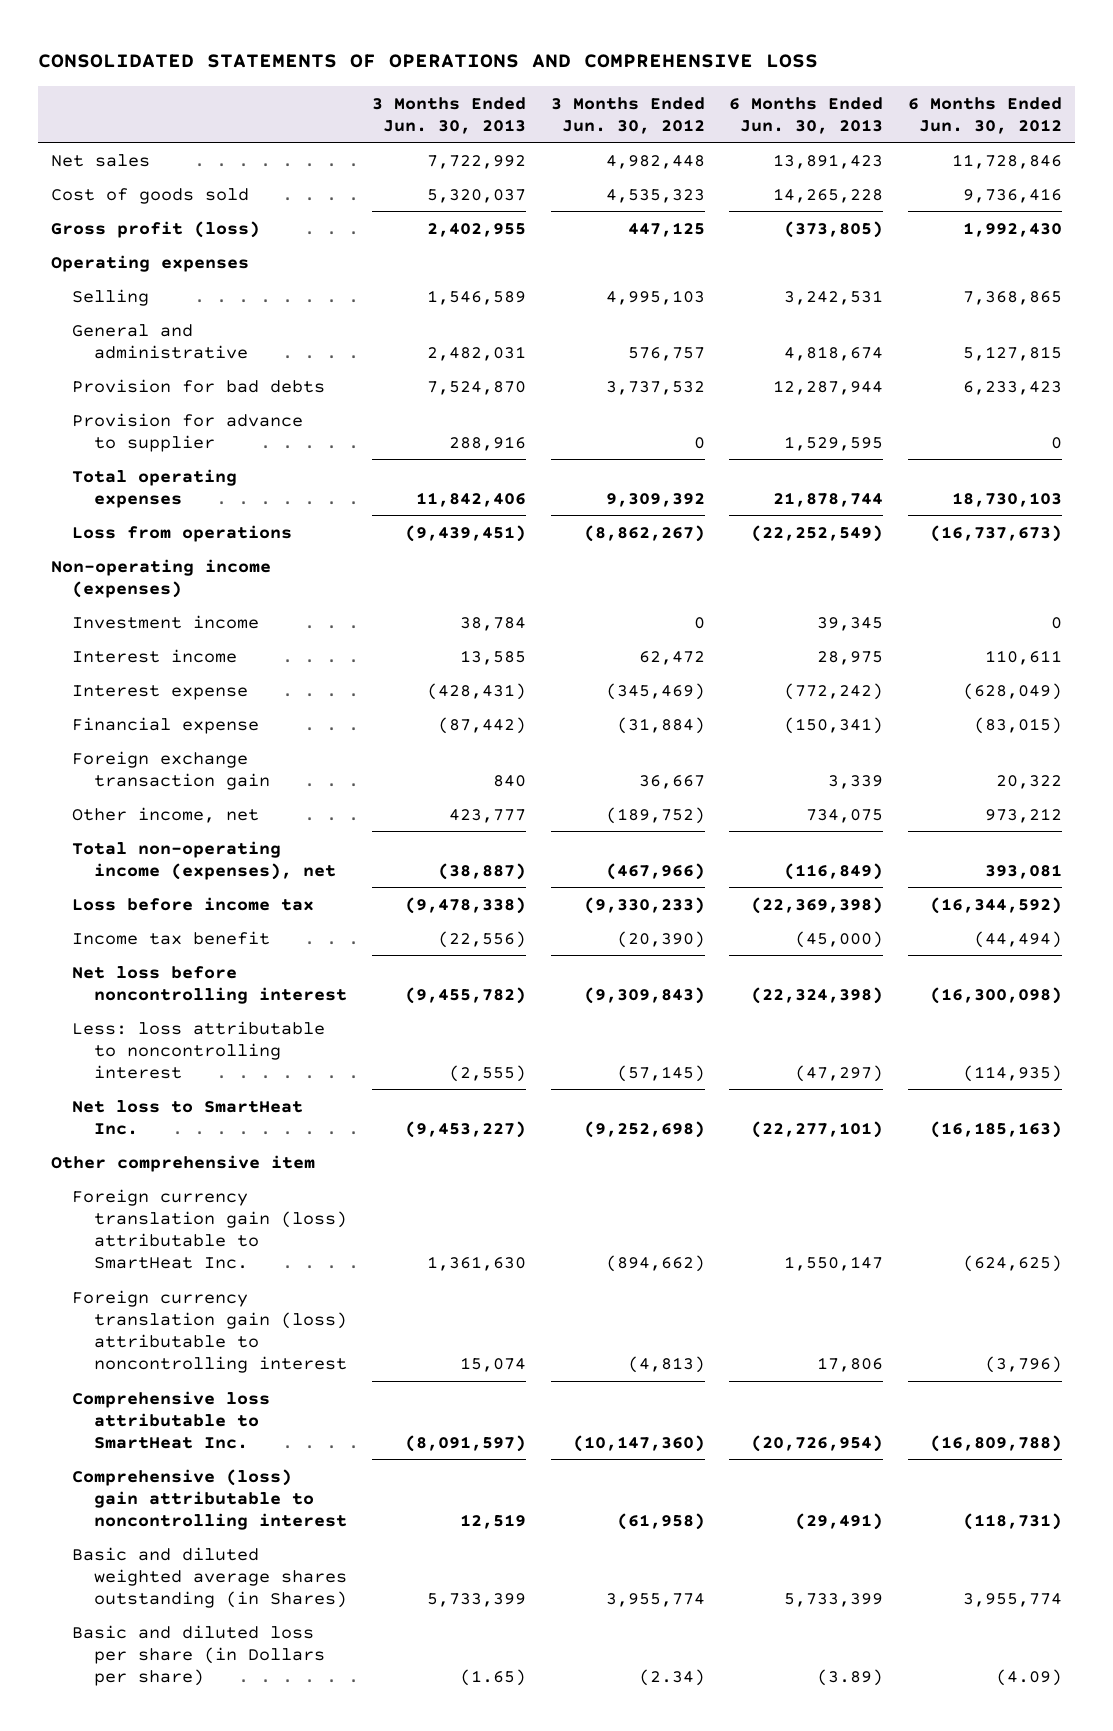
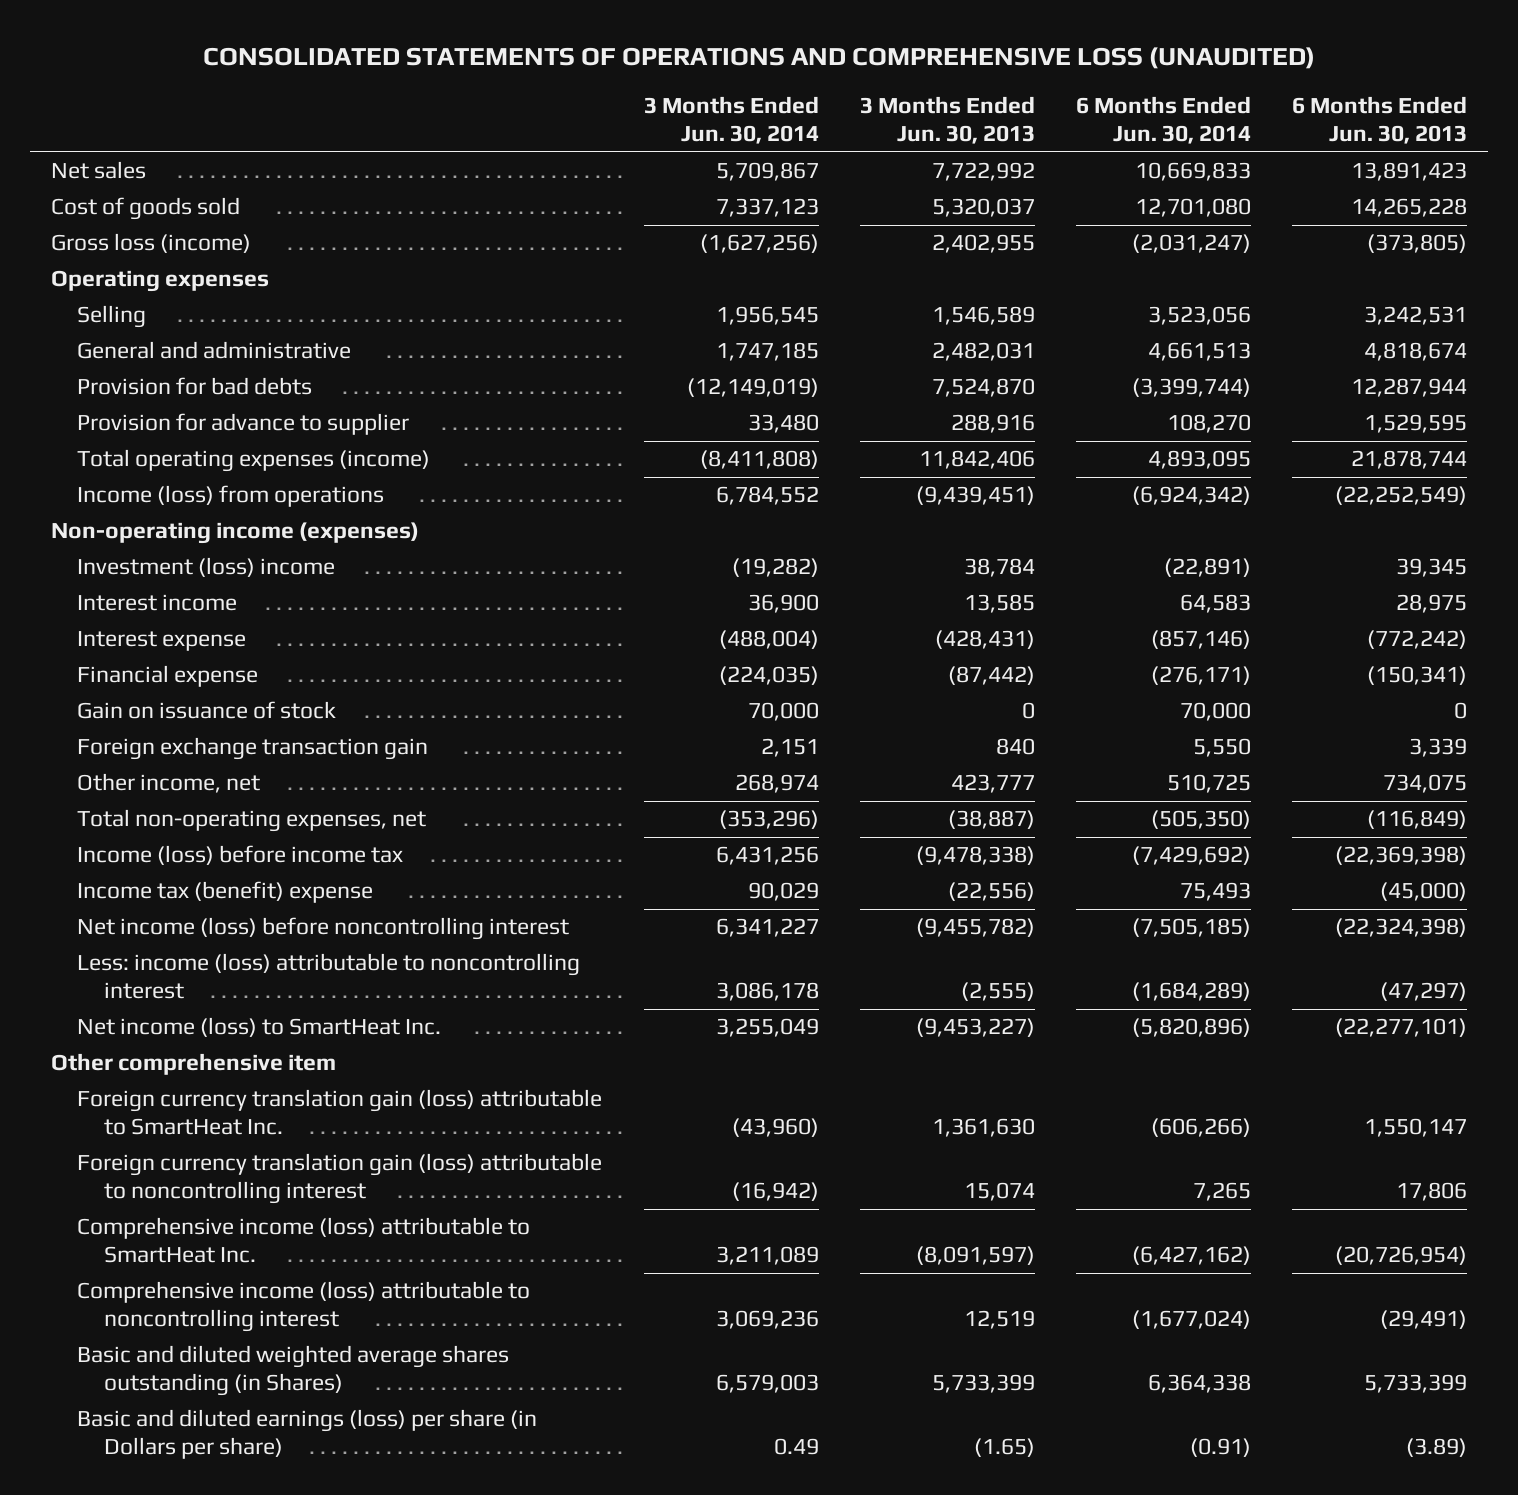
[38,54,819,69] CONSOLIDATED STATEMENTS OF OPERATIONS AND COMPREHENSIVE LOSS -> [202,47,1315,70] CONSOLIDATED STATEMENTS OF OPERATIONS AND COMPREHENSIVE LOSS (UNAUDITED)
[550,96,705,134] 3 Months Ended Jun. 30, 2012 -> none
[908,96,1063,134] 6 Months Ended Jun. 30, 2012 -> none
none -> [643,96,819,145] 3 Months Ended Jun. 30, 2014
none -> [1075,96,1251,145] 6 Months Ended Jun. 30, 2014
[50,220,260,238] Gross profit (loss) -> [50,233,251,254] Gross loss (income)
[72,468,238,508] Total operating expenses -> [77,449,431,473] Total operating expenses (income)
[72,524,293,542] Loss from operations -> [77,485,385,508] Income (loss) from operations
[72,614,260,629] Investment income -> [77,557,336,578] Investment (loss) income
none -> [77,701,337,720] Gain on issuance of stock
[72,840,337,880] Total non-operating income (expenses), net -> [77,809,427,833] Total non-operating expenses, net
[72,896,315,911] Loss before income tax -> [77,845,404,866] Income (loss) before income tax
[72,930,271,945] Income tax benefit -> [77,881,374,904] Income tax (benefit) expense
[72,965,348,1004] Net loss before noncontrolling interest -> [77,917,570,941] Net income (loss) before noncontrolling interest
[72,1020,326,1079] Less: loss attributable to noncontrolling interest -> [77,953,581,1000] Less: income (loss) attributable to noncontrolling interest
[72,1099,304,1135] Net loss to SmartHeat Inc. -> [77,1017,442,1038] Net income (loss) to SmartHeat Inc.
[72,1390,271,1449] Comprehensive loss attributable to SmartHeat Inc. -> [77,1217,531,1264] Comprehensive income (loss) attributable to SmartHeat Inc.
[72,1468,348,1530] Comprehensive (loss) gain attributable to noncontrolling interest -> [77,1281,531,1333] Comprehensive income (loss) attributable to noncontrolling interest
[72,1624,326,1686] Basic and diluted loss per share (in Dollars per share) -> [77,1409,538,1460] Basic and diluted earnings (loss) per share (in Dollars per share)

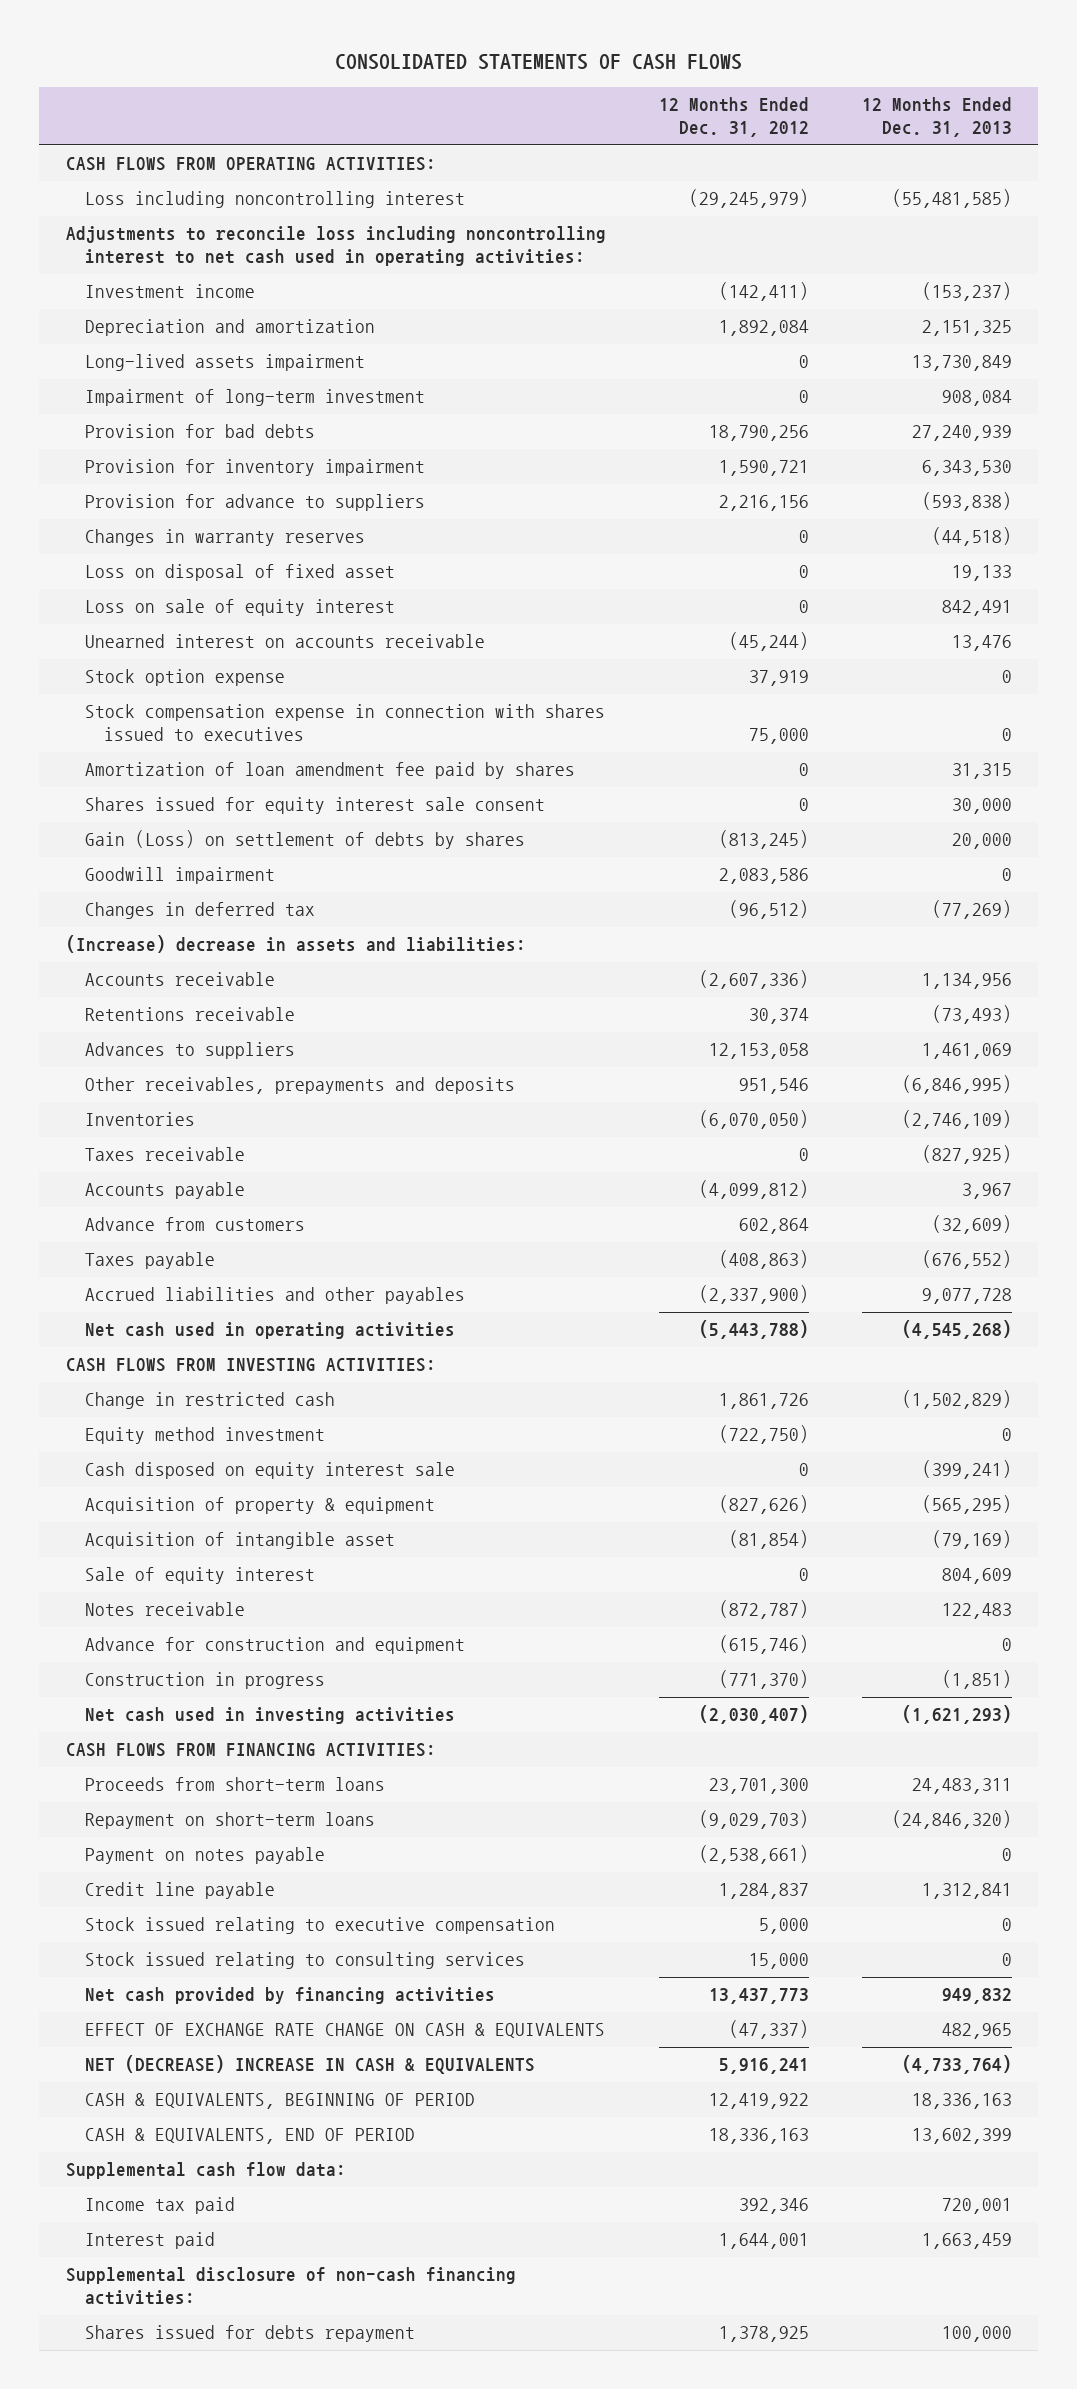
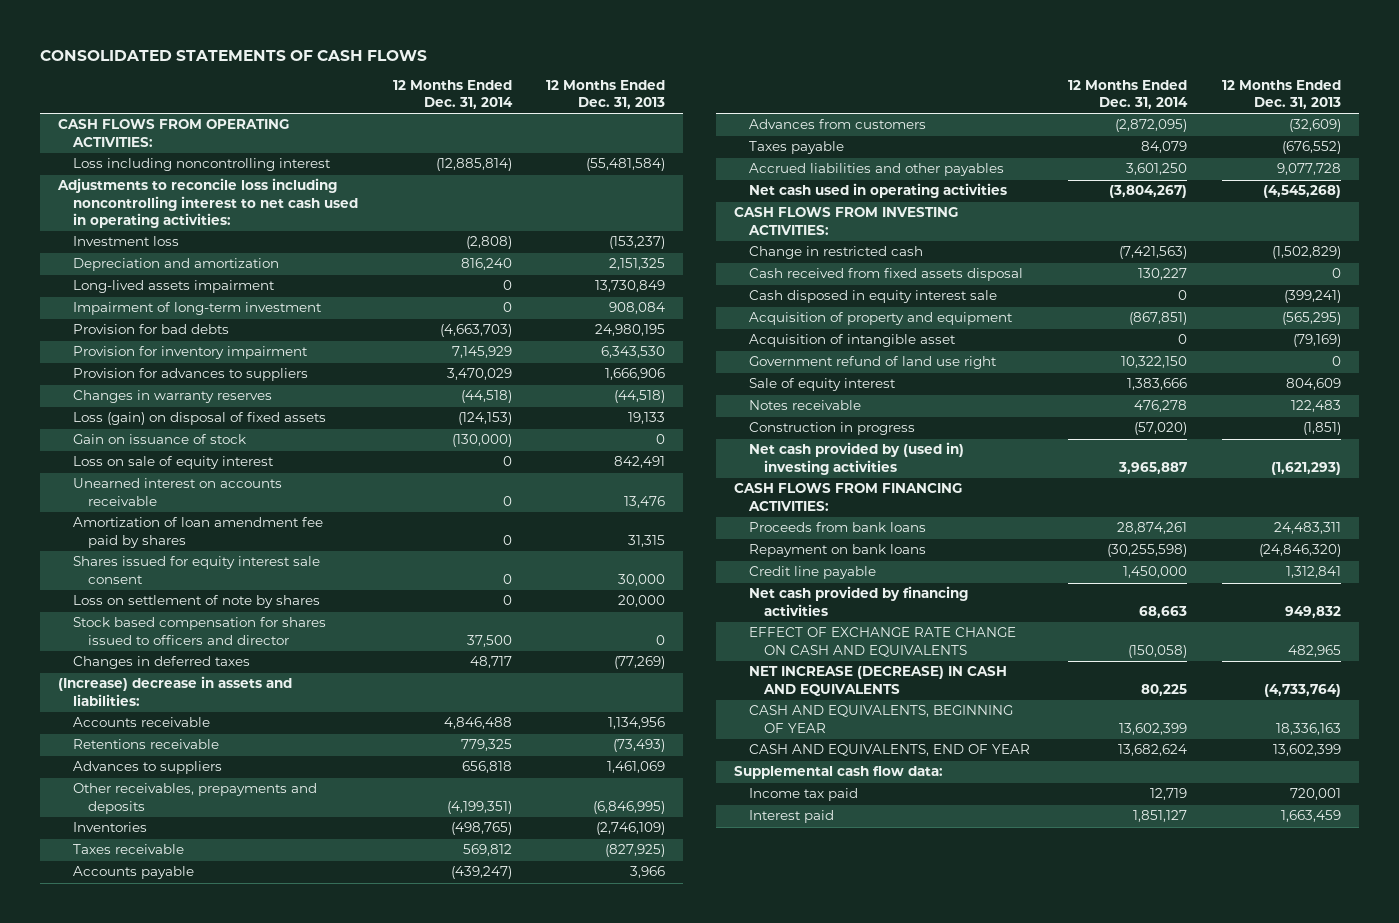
[658,97,809,138] 12 Months Ended Dec. 31, 2012 -> none
none -> [392,80,513,110] 12 Months Ended Dec. 31, 2014
[891,189,1012,209] (55,481,585) -> [586,158,666,172] (55,481,584)
[84,284,255,299] Investment income -> [72,236,179,247] Investment loss
[911,425,1012,442] 27,240,939 -> [595,324,666,337] 24,980,195
[84,494,425,512] Provision for advance to suppliers -> [72,368,308,382] Provision for advances to suppliers
[921,492,1012,512] (593,838) -> [605,368,666,381] 1,666,906
[84,564,395,582] Loss on disposal of fixed asset -> [72,412,326,426] Loss (gain) on disposal of fixed assets
none -> [72,434,246,445] Gain on issuance of stock
[84,669,285,687] Stock option expense -> none
[84,704,605,742] Stock compensation expense in connection with shares issued to executives -> none
[84,867,275,885] Goodwill impairment -> none
[84,830,525,850] Gain (Loss) on settlement of debts by shares -> [72,595,320,609] Loss on settlement of note by shares
none -> [72,617,326,645] Stock based compensation for shares issued to officers and director
[84,902,315,920] Changes in deferred tax -> [72,656,250,670] Changes in deferred taxes
[961,1183,1012,1200] 3,967 -> [630,866,666,879] 3,966
[84,1217,305,1232] Advance from customers -> [748,119,926,130] Advances from customers
[84,1427,325,1445] Equity method investment -> none
none -> [748,268,1023,282] Cash received from fixed assets disposal
[84,1462,455,1480] Cash disposed on equity interest sale -> [748,290,997,304] Cash disposed in equity interest sale
[84,1497,435,1515] Acquisition of property & equipment -> [748,312,1013,326] Acquisition of property and equipment
none -> [748,356,997,370] Government refund of land use right
[84,1637,465,1655] Advance for construction and equipment -> none
[84,1707,455,1725] Net cash used in investing activities -> [748,442,964,475] Net cash provided by (used in) investing activities
[84,1847,325,1865] Payment on notes payable -> none
[84,1777,385,1792] Proceeds from short-term loans -> [748,522,926,533] Proceeds from bank loans
[84,1812,375,1830] Repayment on short-term loans -> [748,544,926,558] Repayment on bank loans
[84,1917,555,1935] Stock issued relating to executive compensation -> none
[84,1952,525,1970] Stock issued relating to consulting services -> none
[84,2023,605,2039] EFFECT OF EXCHANGE RATE CHANGE ON CASH & EQUIVALENTS -> [748,627,1016,657] EFFECT OF EXCHANGE RATE CHANGE ON CASH AND EQUIVALENTS
[84,2055,535,2075] NET (DECREASE) INCREASE IN CASH & EQUIVALENTS -> [748,666,1007,696] NET INCREASE (DECREASE) IN CASH AND EQUIVALENTS
[84,2093,475,2110] CASH & EQUIVALENTS, BEGINNING OF PERIOD -> [748,705,1013,733] CASH AND EQUIVALENTS, BEGINNING OF YEAR
[84,2128,415,2145] CASH & EQUIVALENTS, END OF PERIOD -> [748,744,1030,757] CASH AND EQUIVALENTS, END OF YEAR
[65,2267,516,2306] Supplemental disclosure of non-cash financing activities: -> none
[84,2325,415,2343] Shares issued for debts repayment -> none

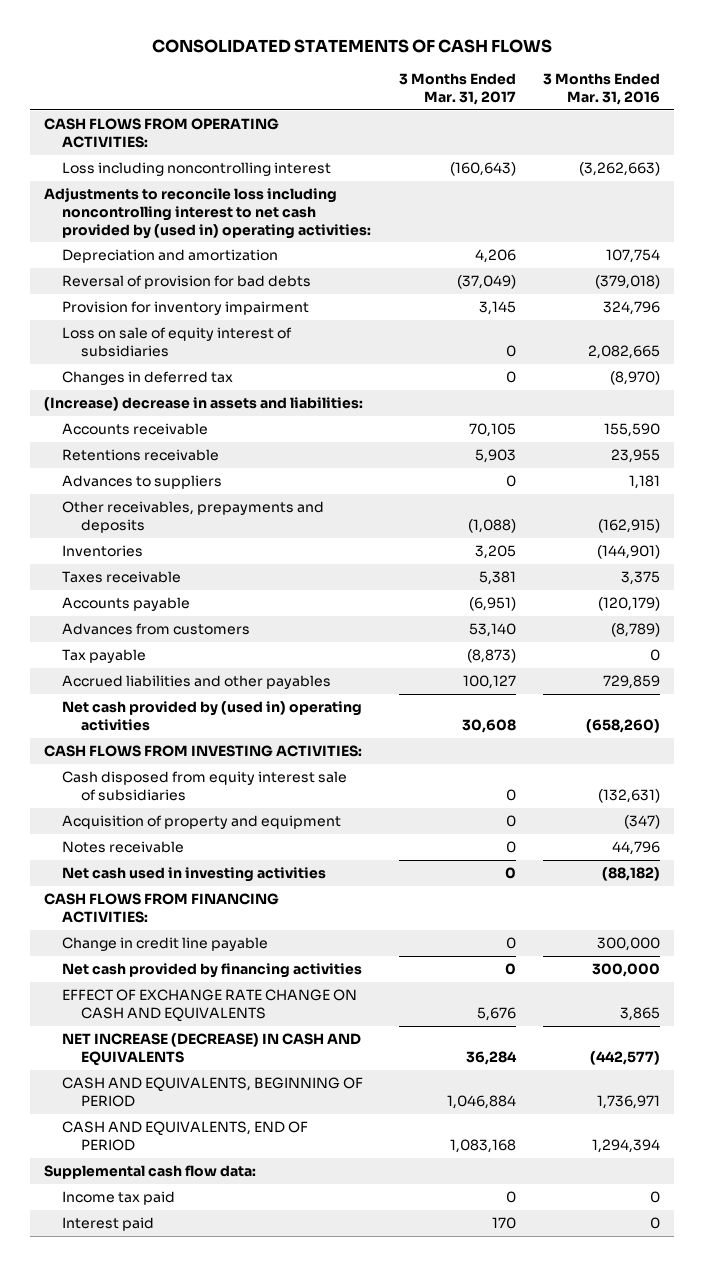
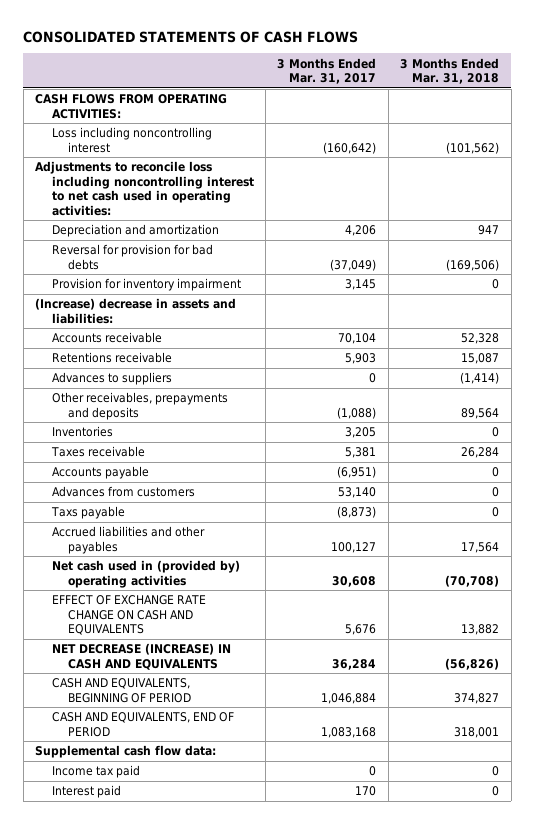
[543,73,661,105] 3 Months Ended Mar. 31, 2016 -> none
none -> [400,57,500,85] 3 Months Ended Mar. 31, 2018
[449,162,516,177] (160,643) -> [323,141,377,154] (160,642)
[43,188,372,239] Adjustments to reconcile loss including noncontrolling interest to net cash provided by (used in) operating activities: -> [35,161,254,216] Adjustments to reconcile loss including noncontrolling interest to net cash used in operating activities:
[62,275,312,290] Reversal of provision for bad debts -> [51,244,213,270] Reversal for provision for bad debts
[62,327,293,357] Loss on sale of equity interest of subsidiaries -> none
[62,371,234,386] Changes in deferred tax -> none
[468,423,516,438] 70,105 -> [338,333,377,345] 70,104
[62,649,147,664] Tax payable -> [50,506,125,520] Taxs payable
[43,745,362,758] CASH FLOWS FROM INVESTING ACTIVITIES: -> none
[62,771,348,801] Cash disposed from equity interest sale of subsidiaries -> none
[62,815,342,830] Acquisition of property and equipment -> none
[62,841,185,854] Notes receivable -> none
[62,867,327,883] Net cash used in investing activities -> none
[43,893,279,923] CASH FLOWS FROM FINANCING ACTIVITIES: -> none
[62,937,269,952] Change in credit line payable -> none
[62,963,363,979] Net cash provided by financing activities -> none
[62,701,363,731] Net cash provided by (used in) operating activities -> [51,560,240,588] Net cash used in (provided by) operating activities
[62,1033,362,1066] NET INCREASE (DECREASE) IN CASH AND EQUIVALENTS -> [51,643,231,670] NET DECREASE (INCREASE) IN CASH AND EQUIVALENTS

